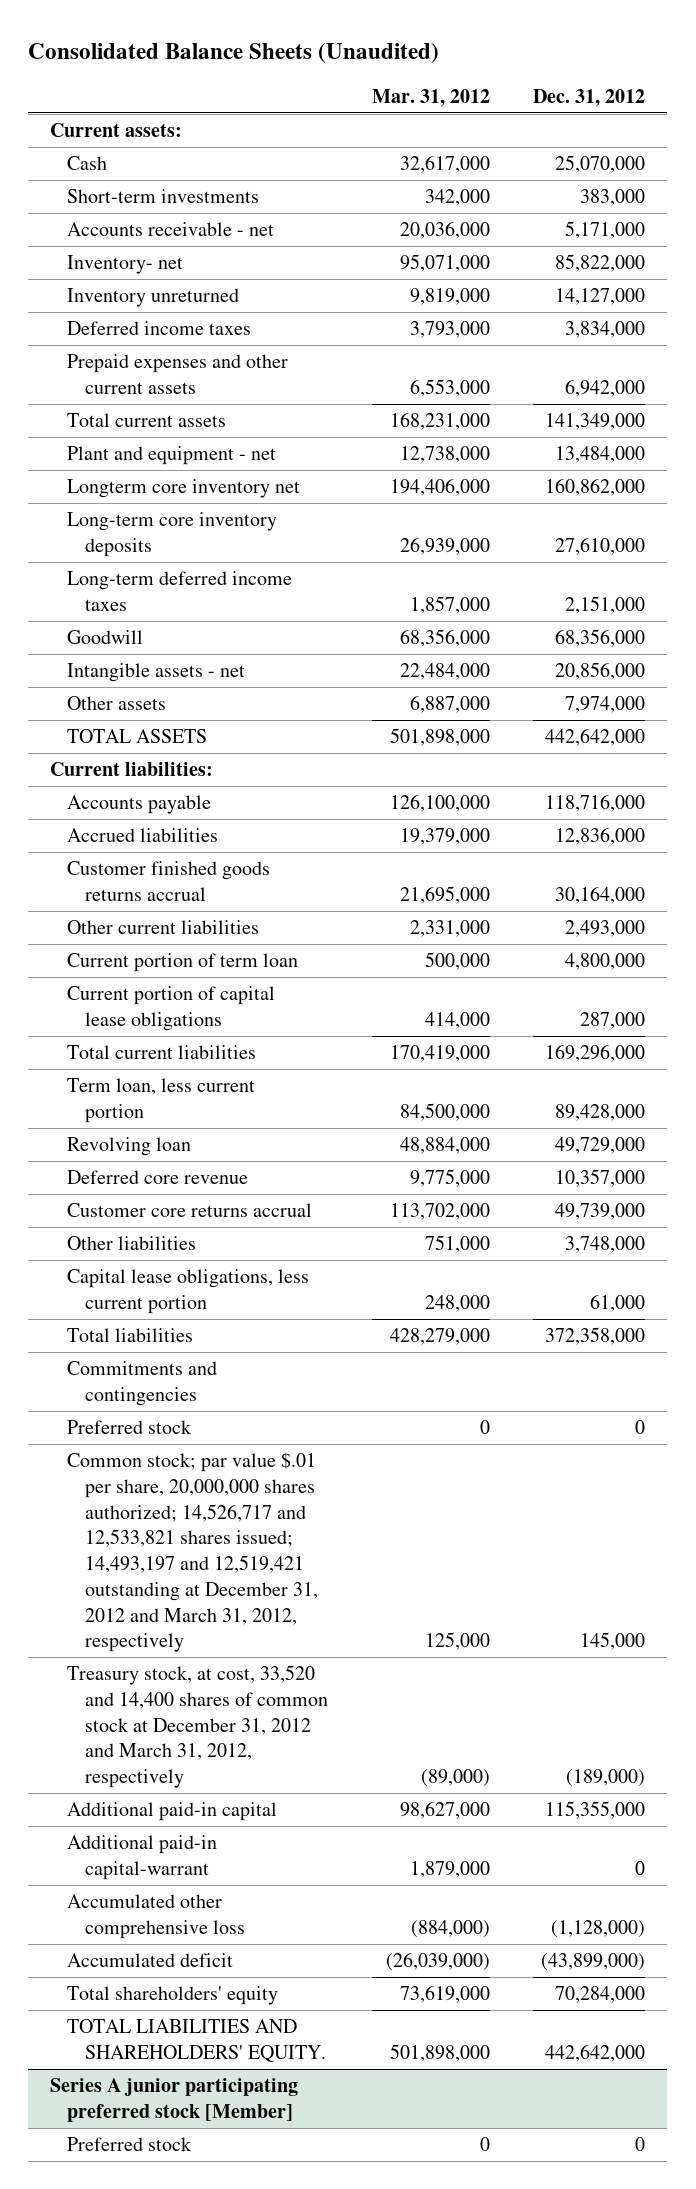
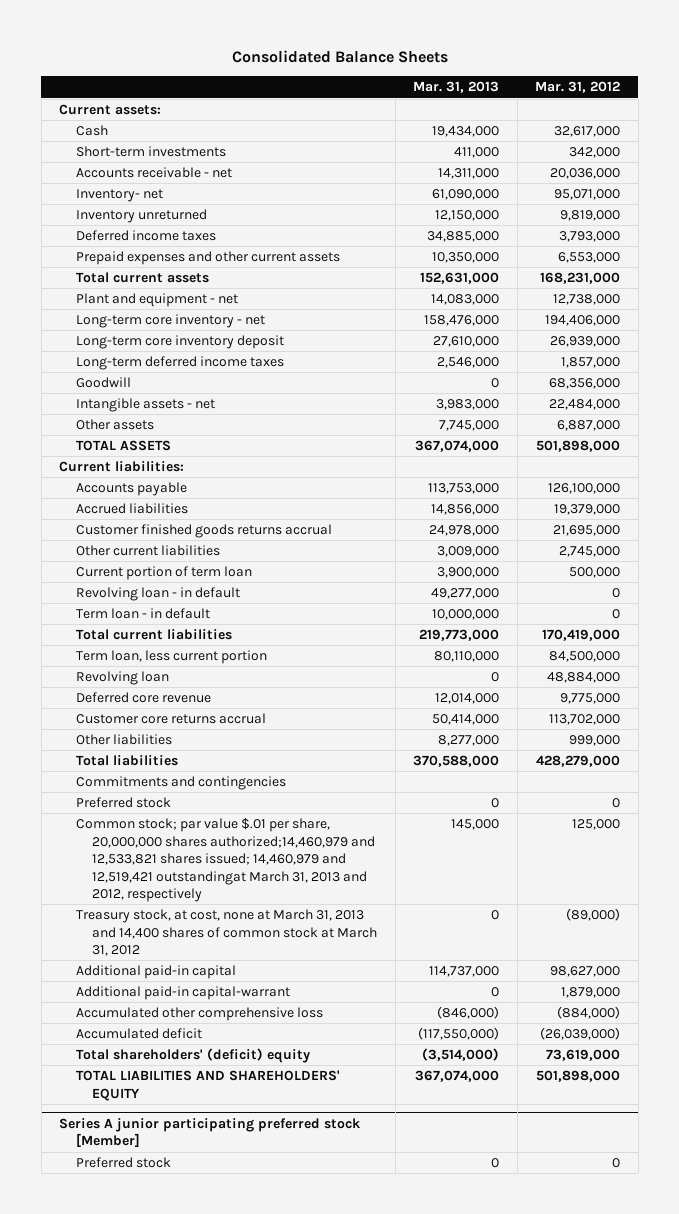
[28,43,440,64] Consolidated Balance Sheets (Unaudited) -> [231,50,448,64] Consolidated Balance Sheets
[533,88,646,107] Dec. 31, 2012 -> none
none -> [413,81,500,94] Mar. 31, 2013
[67,479,301,499] Longterm core inventory net -> [75,314,265,329] Long-term core inventory - net
[67,512,278,558] Long-term core inventory deposits -> [75,335,284,350] Long-term core inventory deposit
[409,920,490,938] 2,331,000 -> [559,546,621,558] 2,745,000
[67,986,276,1032] Current portion of capital lease obligations -> none
none -> [75,587,240,602] Revolving loan - in default
none -> [75,608,210,620] Term loan - in default
[67,1269,310,1315] Capital lease obligations, less current portion -> none
[424,1235,490,1254] 751,000 -> [569,735,621,747] 999,000
[67,1452,318,1653] Common stock; par value $.01 per share, 20,000,000 shares authorized; 14,526,717 and 12,533,821 shares issued; 14,493,197 and 12,519,421 outstanding at December 31, 2012 and March 31, 2012, respectively -> [75,818,376,903] Common stock; par value $.01 per share, 20,000,000 shares authorized;14,460,979 and 12,533,821 shares issued; 14,460,979 and 12,519,421 outstandingat March 31, 2013 and 2012, respectively
[67,1665,328,1789] Treasury stock, at cost, 33,520 and 14,400 shares of common stock at December 31, 2012 and March 31, 2012, respectively -> [75,909,378,957] Treasury stock, at cost, none at March 31, 2013 and 14,400 shares of common stock at March 31, 2012
[67,1986,279,2006] Total shareholders' equity -> [75,1048,310,1064] Total shareholders' (deficit) equity
[67,2019,326,2064] TOTAL LIABILITIES AND SHAREHOLDERS' EQUITY. -> [75,1070,340,1101] TOTAL LIABILITIES AND SHAREHOLDERS' EQUITY

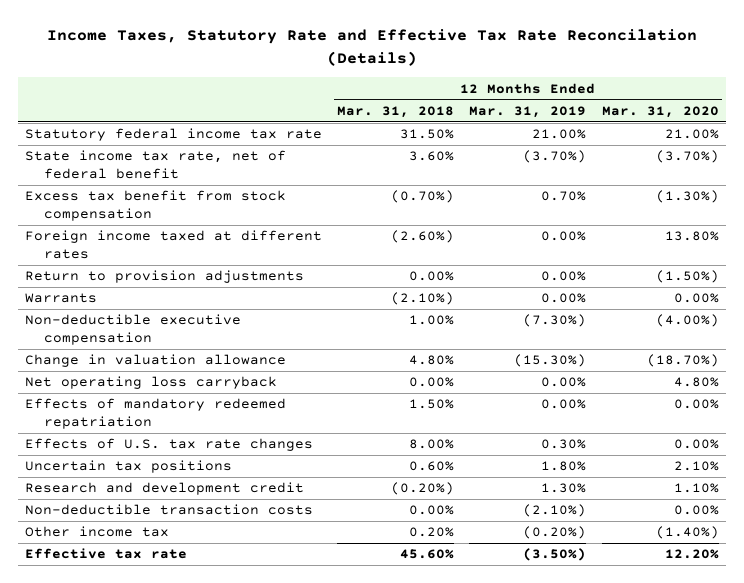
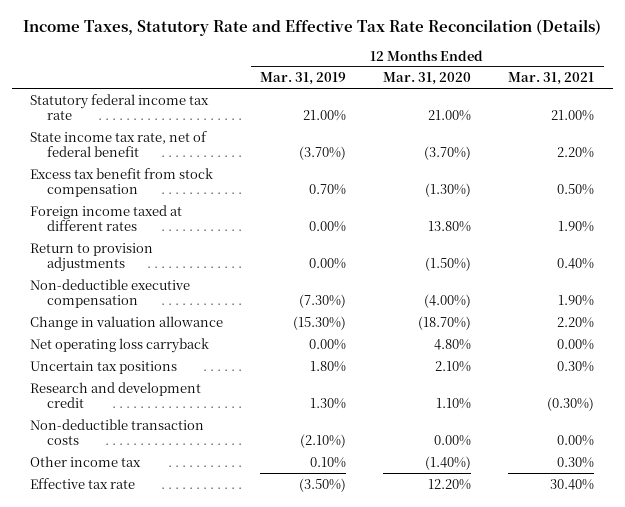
[337,106,455,119] Mar. 31, 2018 -> none
none -> [508,72,595,86] Mar. 31, 2021
[25,293,98,304] Warrants -> none
[25,398,287,430] Effects of mandatory redeemed repatriation -> none
[25,438,314,452] Effects of U.S. tax rate changes -> none
[523,526,587,540] (0.20%) -> [310,456,347,468] 0.10%

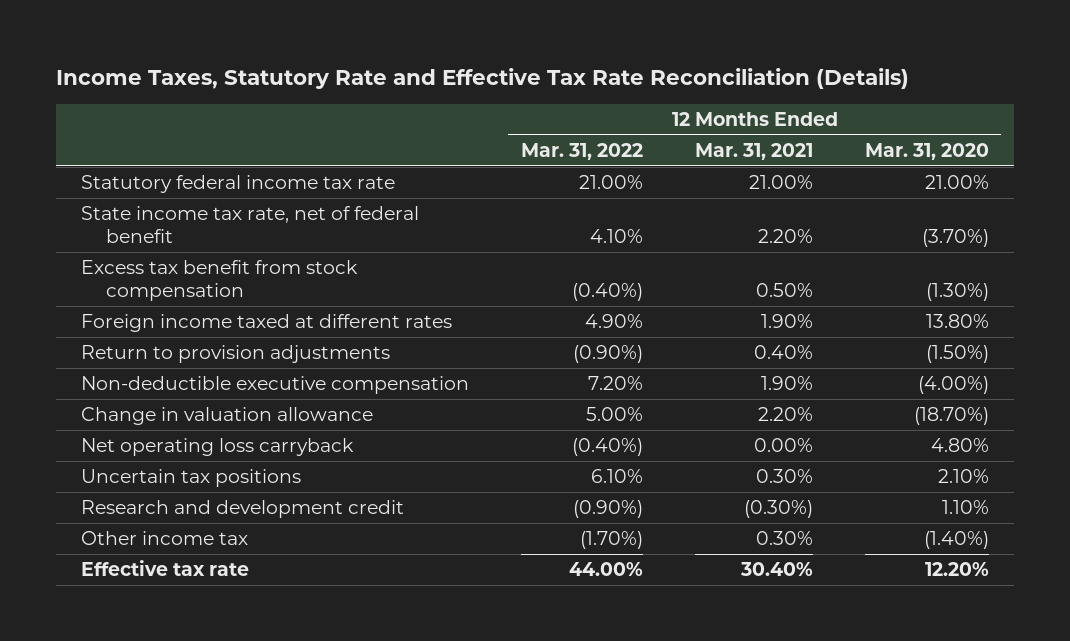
[23,19,602,37] Income Taxes, Statutory Rate and Effective Tax Rate Reconcilation (Details) -> [55,67,909,89] Income Taxes, Statutory Rate and Effective Tax Rate Reconciliation (Details)
[260,72,347,86] Mar. 31, 2019 -> none
none -> [521,142,644,160] Mar. 31, 2022
[30,418,205,446] Non-deductible transaction costs -> none

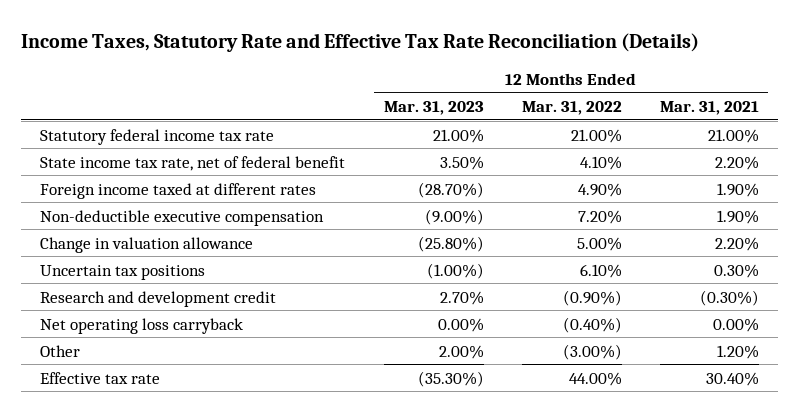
[864,142,989,160] Mar. 31, 2020 -> none
none -> [383,101,484,116] Mar. 31, 2023
[81,260,359,302] Excess tax benefit from stock compensation -> none
[81,345,391,364] Return to provision adjustments -> none
[81,438,355,457] Net operating loss carryback -> [40,317,244,334] Net operating loss carryback
[81,531,249,546] Other income tax -> [40,344,81,357] Other
[580,531,644,550] (1.70%) -> [562,343,622,360] (3.00%)
[755,531,813,546] 0.30% -> [716,344,759,359] 1.20%

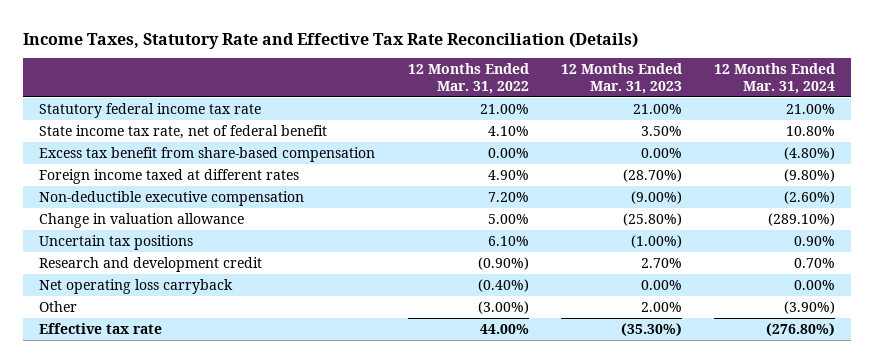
[659,101,759,116] Mar. 31, 2021 -> none
none -> [713,63,835,94] 12 Months Ended Mar. 31, 2024
none -> [39,146,376,162] Excess tax benefit from share-based compensation

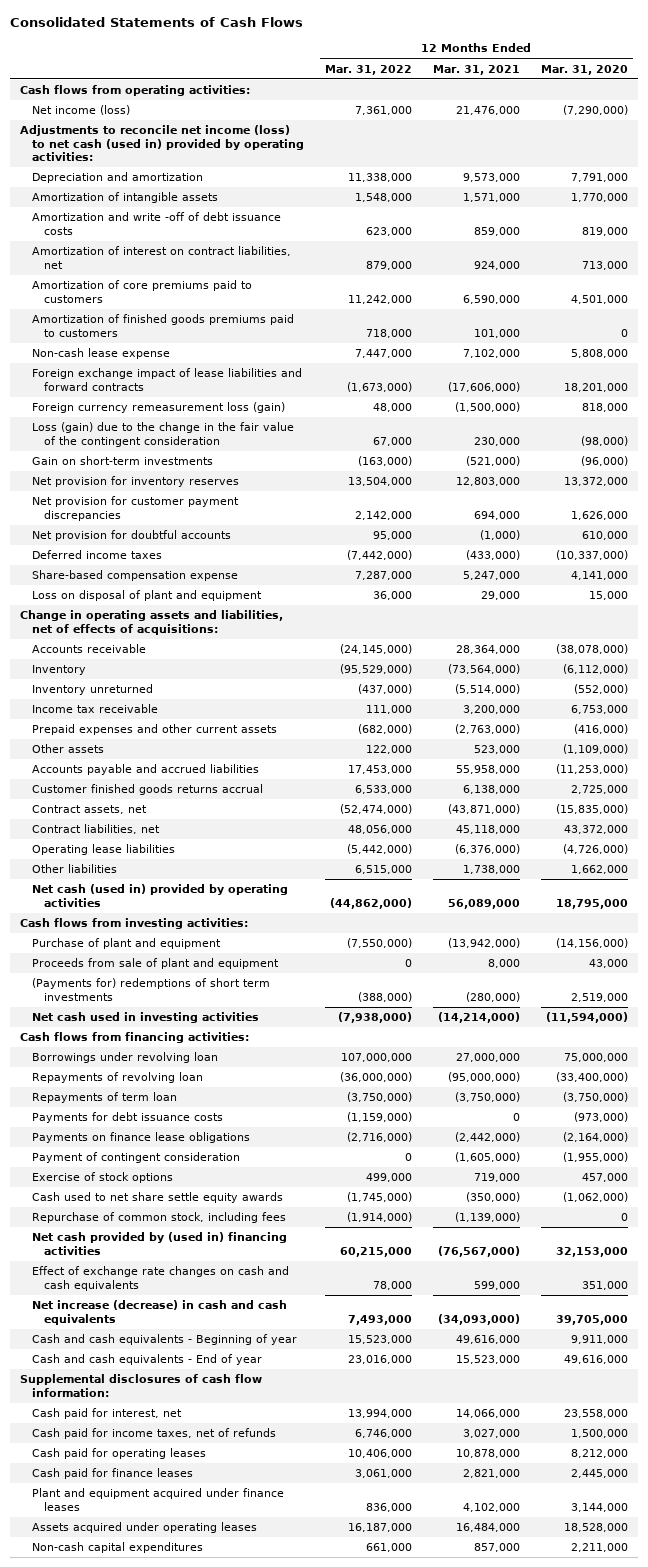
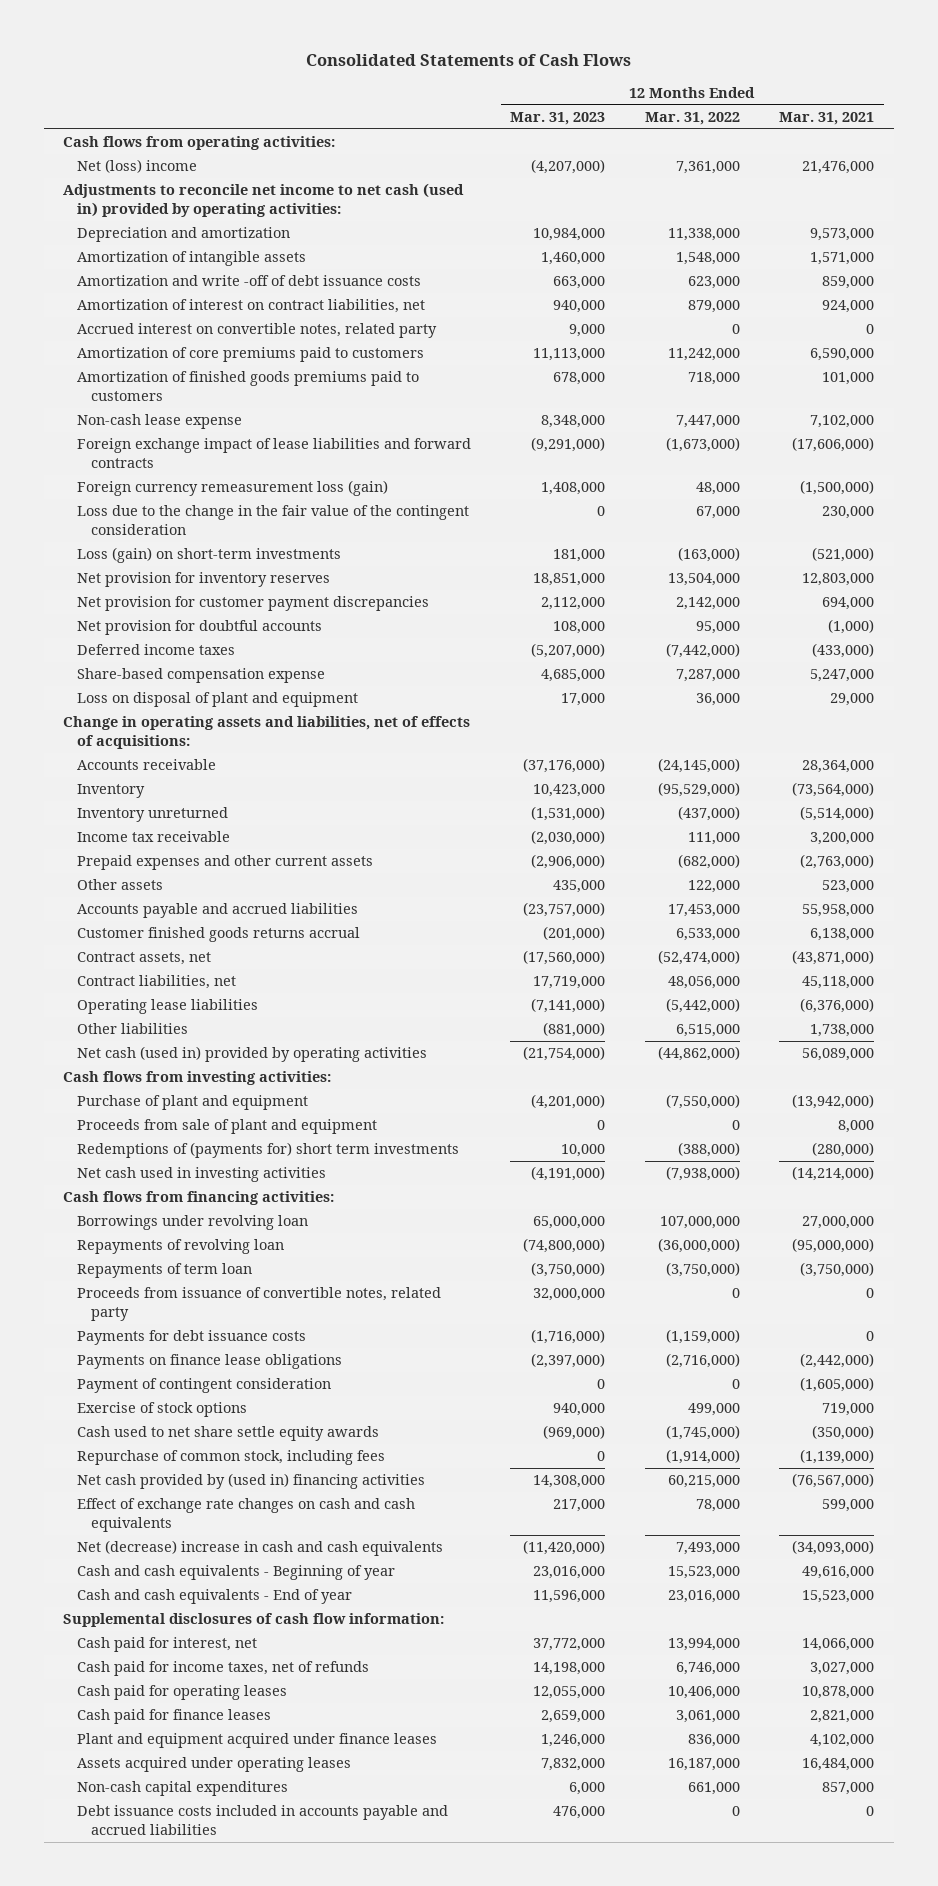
[540,64,628,75] Mar. 31, 2020 -> none
none -> [510,111,606,125] Mar. 31, 2023
[31,105,130,116] Net income (loss) -> [76,159,197,174] Net (loss) income
[20,125,304,162] Adjustments to reconcile net income (loss) to net cash (used in) provided by operating activities: -> [63,183,465,217] Adjustments to reconcile net income to net cash (used in) provided by operating activities:
none -> [76,323,437,339] Accrued interest on convertible notes, related party
[31,422,294,447] Loss (gain) due to the change in the fair value of the contingent consideration -> [76,505,469,535] Loss due to the change in the fair value of the contingent consideration
[31,456,213,466] Gain on short-term investments -> [76,547,341,564] Loss (gain) on short-term investments
[31,978,270,1001] (Payments for) redemptions of short term investments -> [76,1142,459,1159] Redemptions of (payments for) short term investments
none -> [76,1287,441,1321] Proceeds from issuance of convertible notes, related party
[31,1300,287,1325] Net increase (decrease) in cash and cash equivalents -> [76,1540,443,1557] Net (decrease) increase in cash and cash equivalents
none -> [76,1805,448,1835] Debt issuance costs included in accounts payable and accrued liabilities

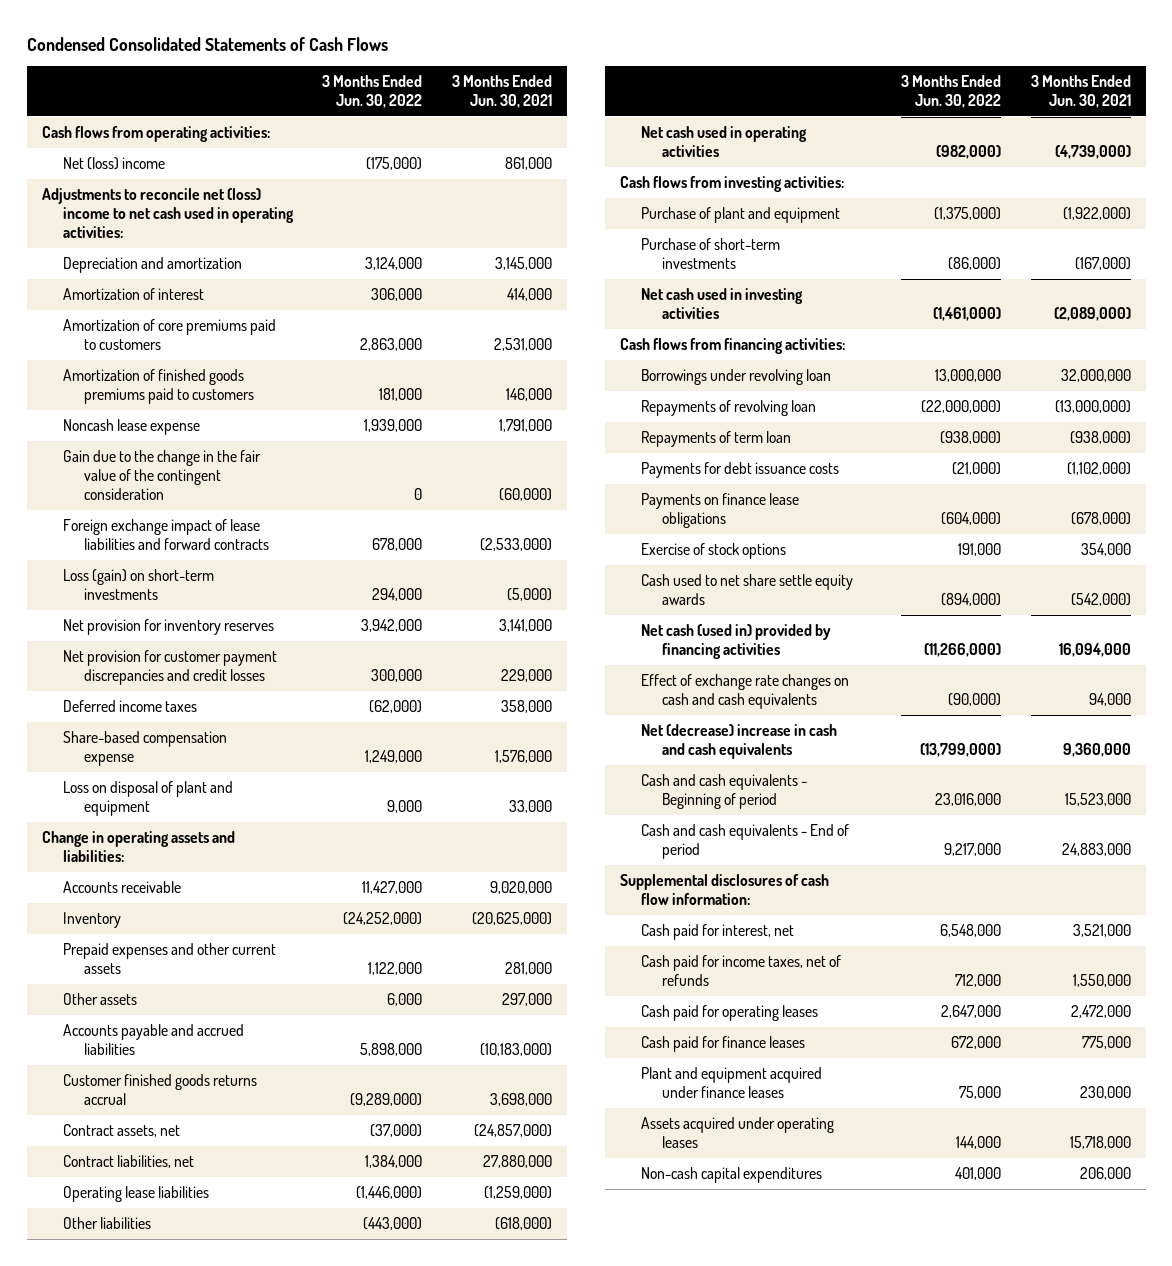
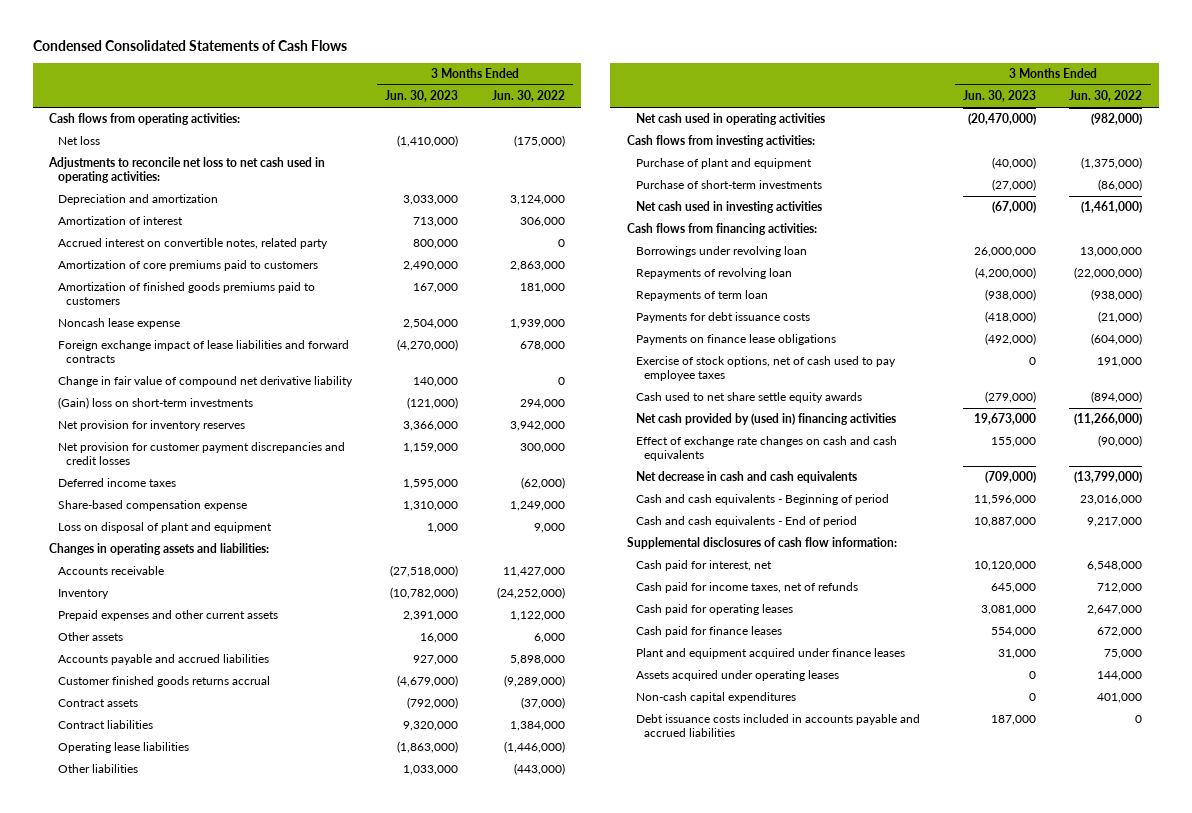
[452,75,553,109] 3 Months Ended Jun. 30, 2021 -> none
none -> [385,90,459,103] Jun. 30, 2023
[62,156,165,170] Net (loss) income -> [57,136,100,146] Net loss
[41,187,294,239] Adjustments to reconcile net (loss) income to net cash used in operating activities: -> [48,157,326,184] Adjustments to reconcile net loss to net cash used in operating activities:
none -> [57,238,328,250] Accrued interest on convertible notes, related party
[62,449,261,501] Gain due to the change in the fair value of the contingent consideration -> none
none -> [57,376,353,388] Change in fair value of compound net derivative liability
[62,568,214,601] Loss (gain) on short-term investments -> [57,397,253,410] (Gain) loss on short-term investments
[41,830,235,863] Change in operating assets and liabilities: -> [49,543,270,556] Changes in operating assets and liabilities:
[62,1123,180,1137] Contract assets, net -> [57,699,138,708] Contract assets
[62,1154,194,1168] Contract liabilities, net -> [57,720,153,730] Contract liabilities
[641,542,787,559] Exercise of stock options -> [635,356,896,382] Exercise of stock options, net of cash used to pay employee taxes
[641,623,832,660] Net cash (used in) provided by financing activities -> [635,413,896,426] Net cash provided by (used in) financing activities
[641,723,838,760] Net (decrease) increase in cash and cash equivalents -> [635,471,857,484] Net decrease in cash and cash equivalents
none -> [635,714,920,738] Debt issuance costs included in accounts payable and accrued liabilities

